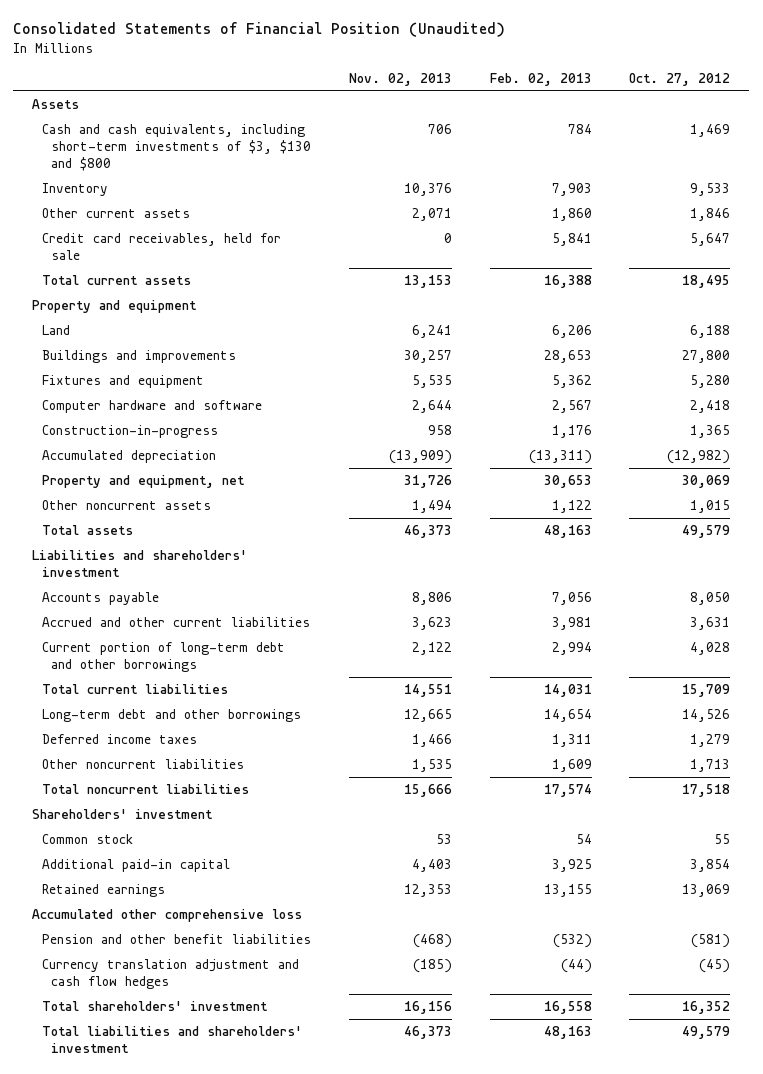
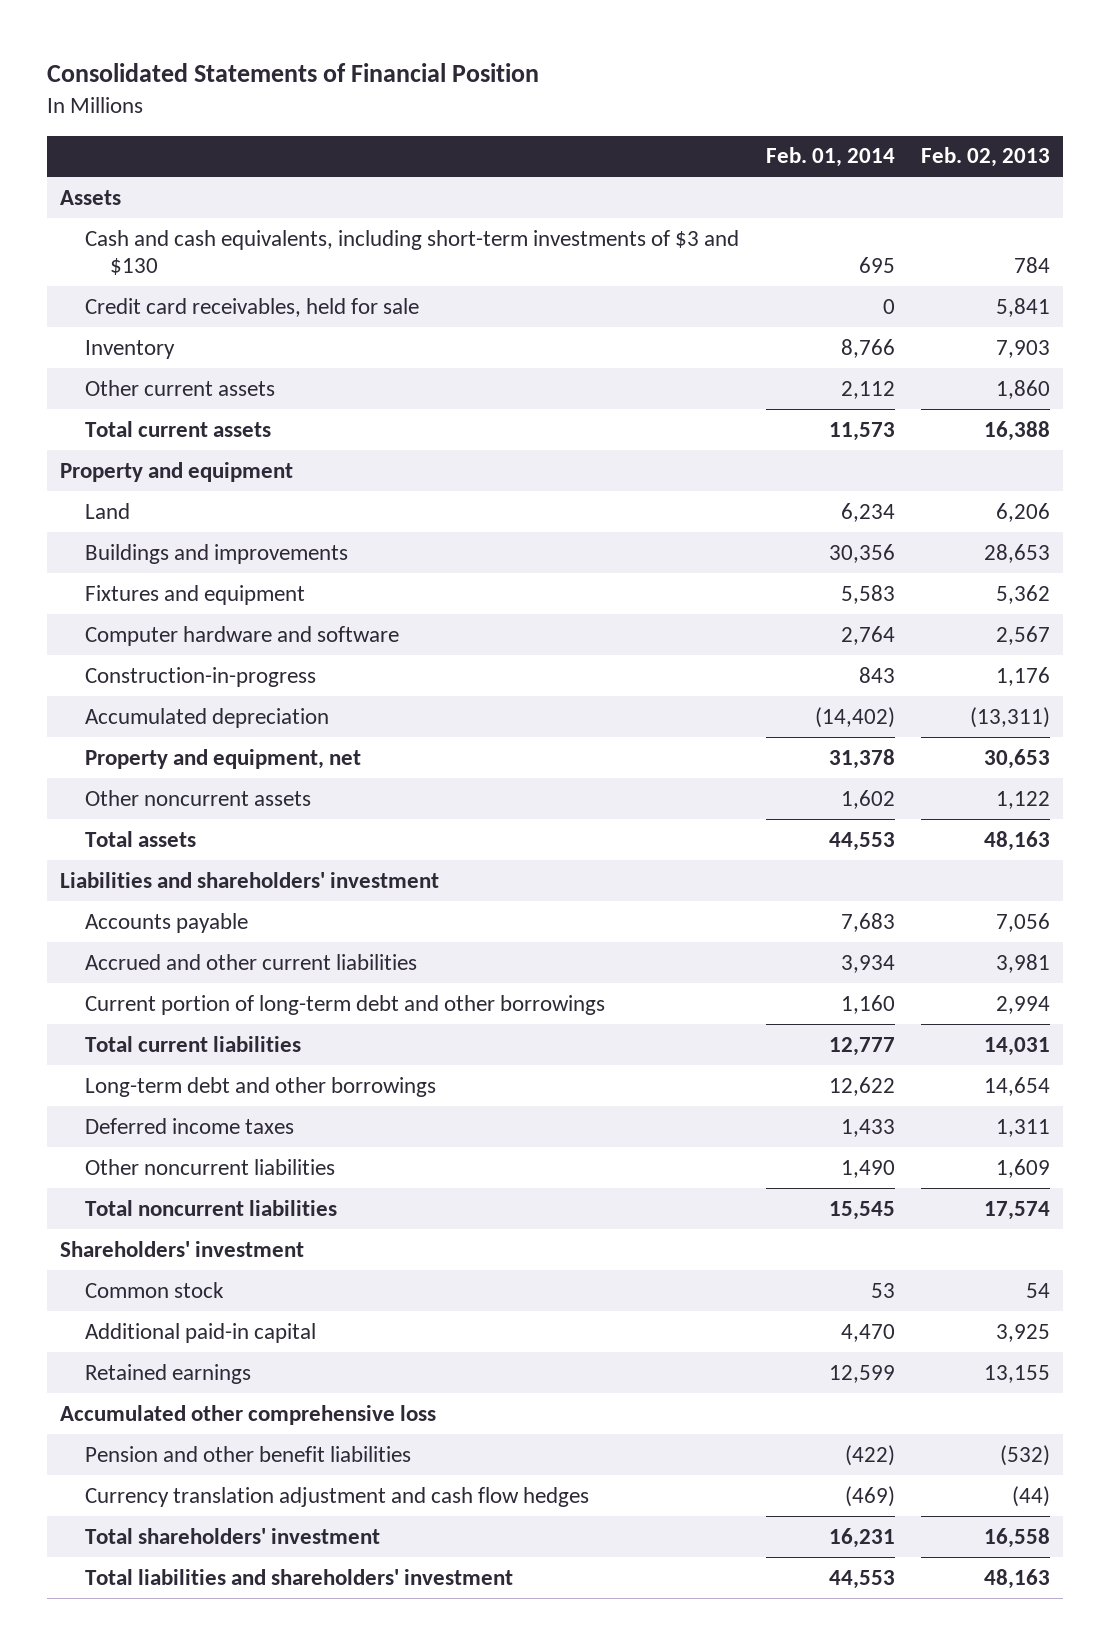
[13,22,506,38] Consolidated Statements of Financial Position (Unaudited) -> [47,63,540,83] Consolidated Statements of Financial Position
[349,73,453,87] Nov. 02, 2013 -> none
[629,73,731,87] Oct. 27, 2012 -> none
none -> [765,147,895,168] Feb. 01, 2014
[41,124,312,171] Cash and cash equivalents, including short-term investments of $3, $130 and $800 -> [85,229,740,276] Cash and cash equivalents, including short-term investments of $3 and $130
[41,233,281,260] Credit card receivables, held for sale -> [85,297,420,317] Credit card receivables, held for sale

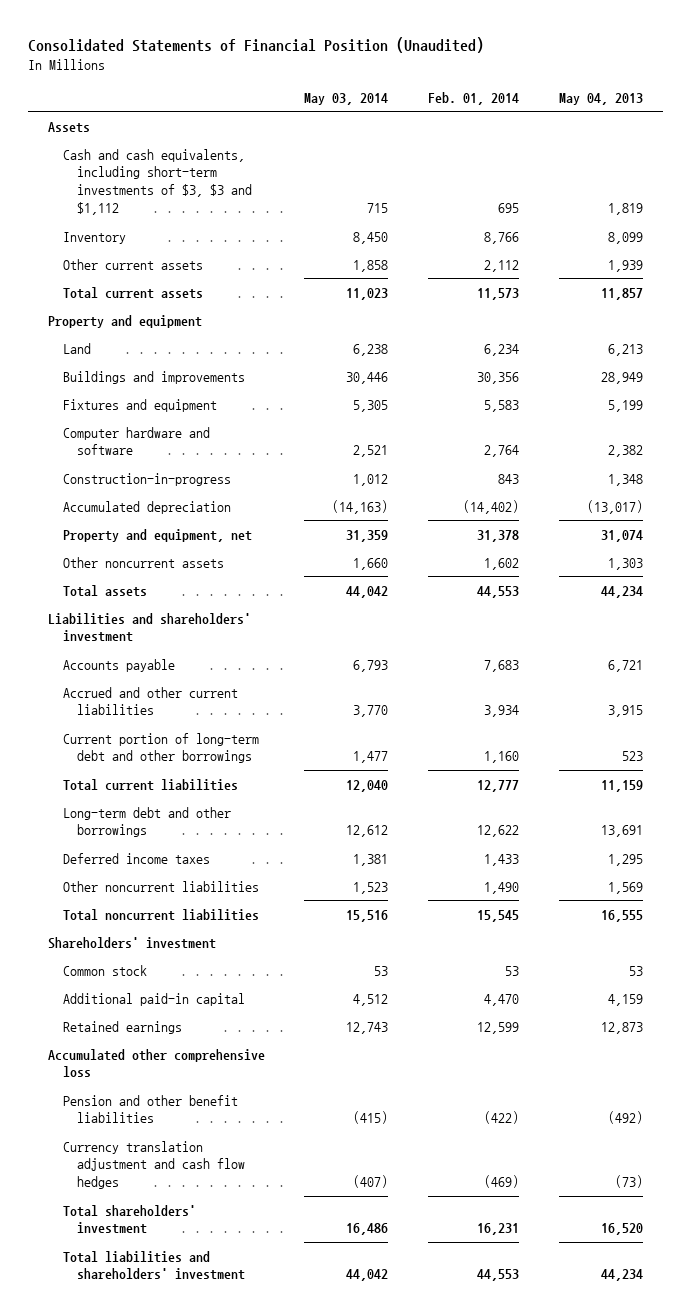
[47,63,540,83] Consolidated Statements of Financial Position -> [28,36,485,53] Consolidated Statements of Financial Position (Unaudited)
[921,147,1051,168] Feb. 02, 2013 -> none
none -> [304,92,389,105] May 03, 2014
none -> [558,92,643,105] May 04, 2013
[85,297,420,317] Credit card receivables, held for sale -> none
[85,229,740,276] Cash and cash equivalents, including short-term investments of $3 and $130 -> [62,148,253,216] Cash and cash equivalents, including short-term investments of $3, $3 and $1,112

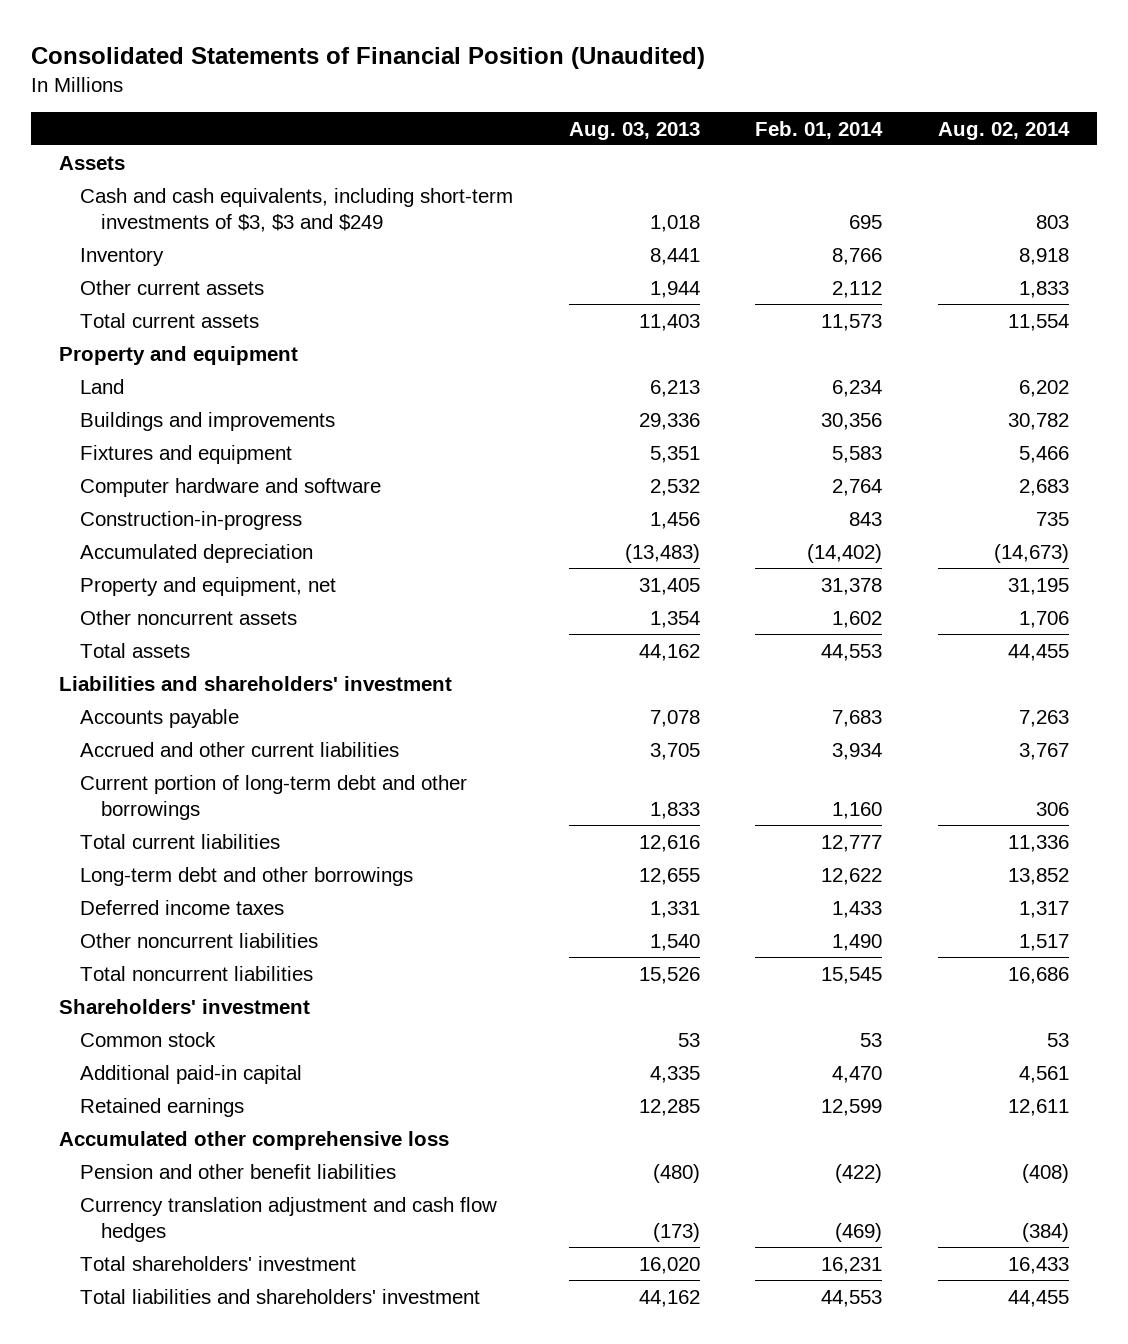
[304,92,389,105] May 03, 2014 -> none
[558,92,643,105] May 04, 2013 -> none
none -> [568,121,700,140] Aug. 03, 2013
none -> [938,121,1071,140] Aug. 02, 2014
[62,148,253,216] Cash and cash equivalents, including short-term investments of $3, $3 and $1,112 -> [80,187,514,232] Cash and cash equivalents, including short-term investments of $3, $3 and $249

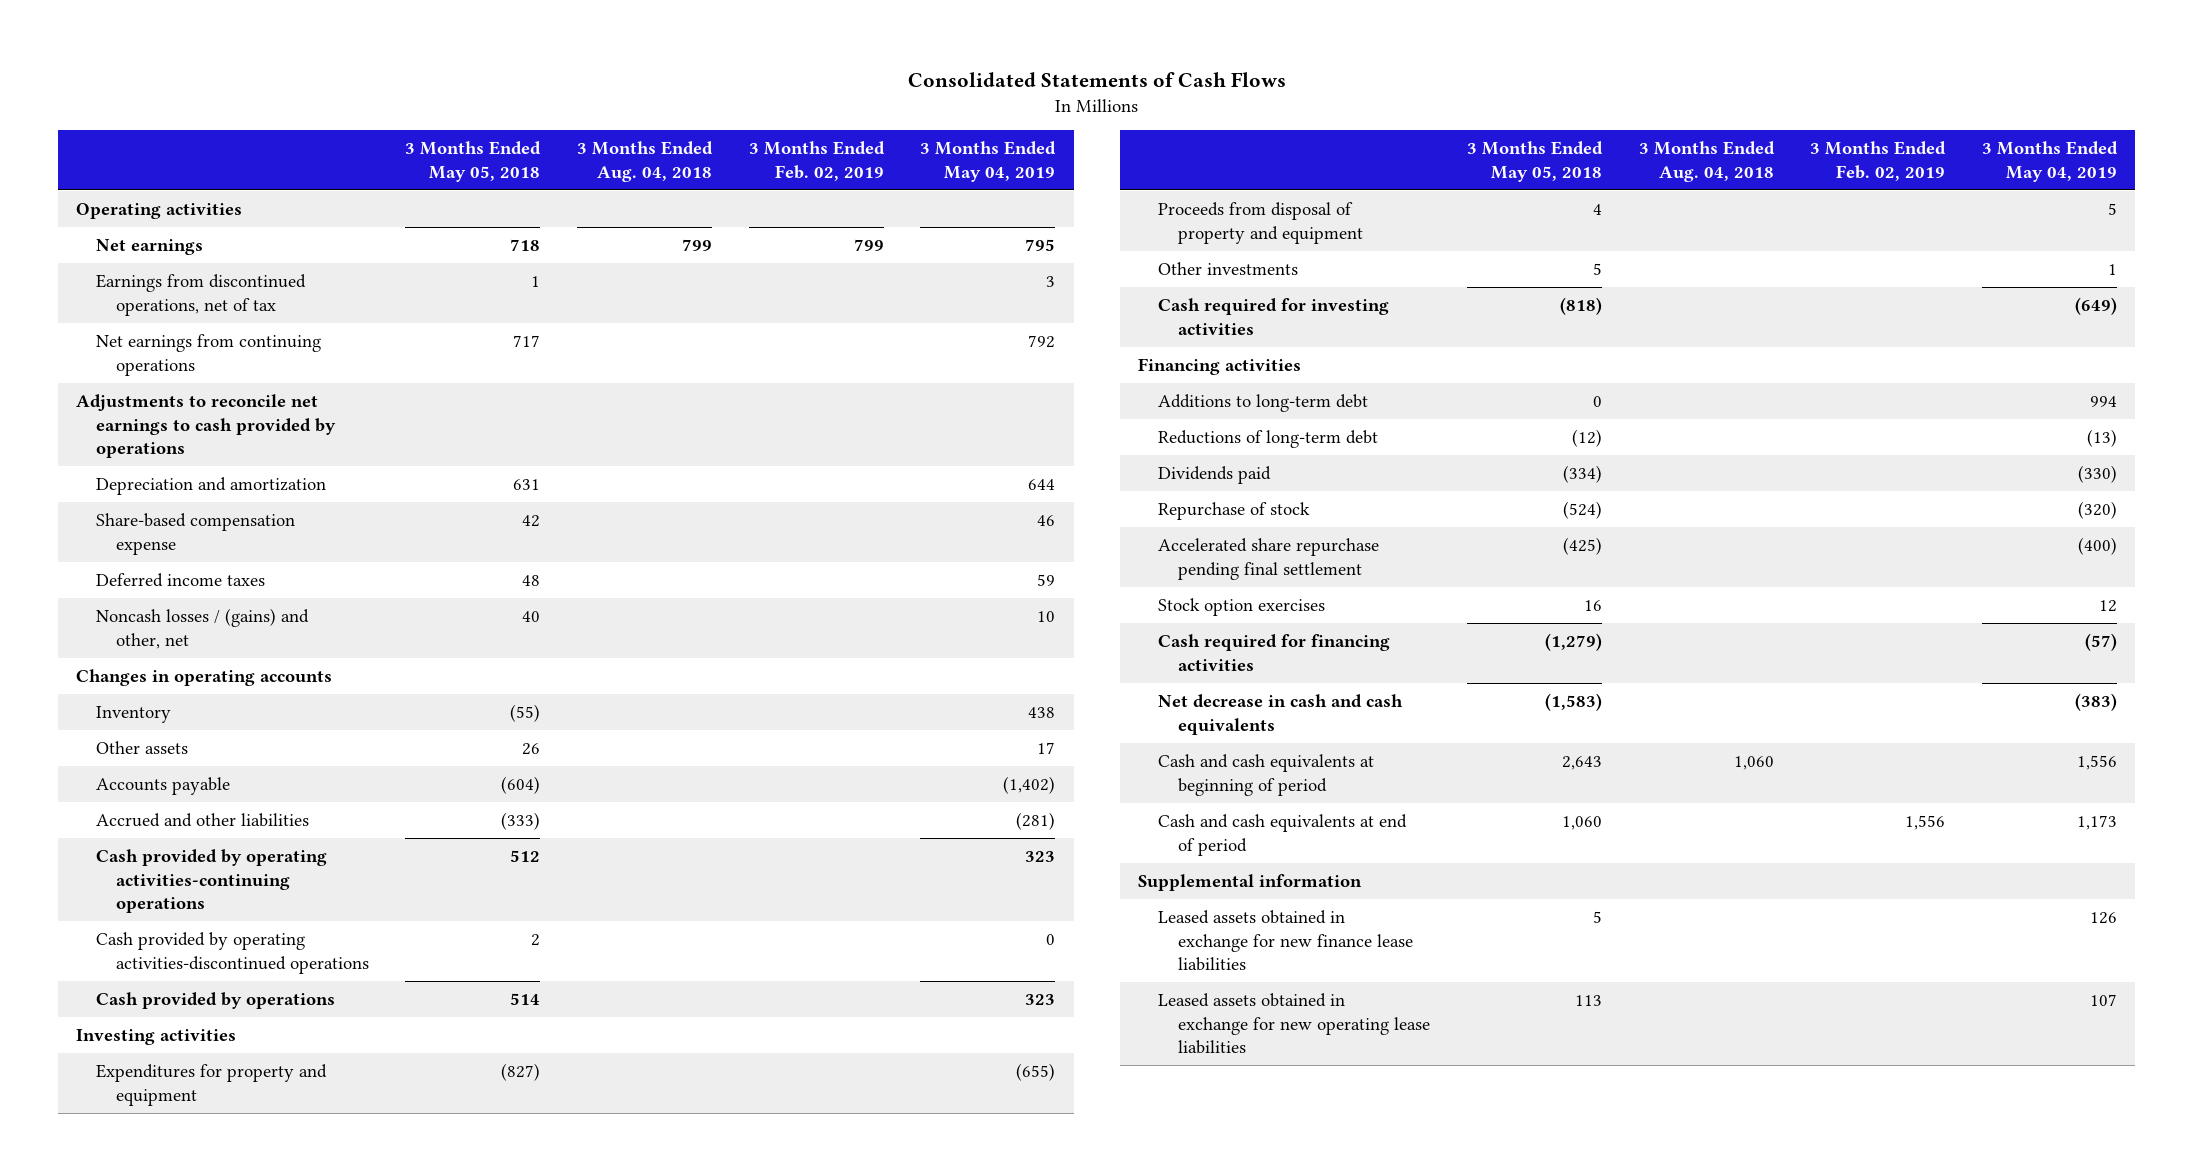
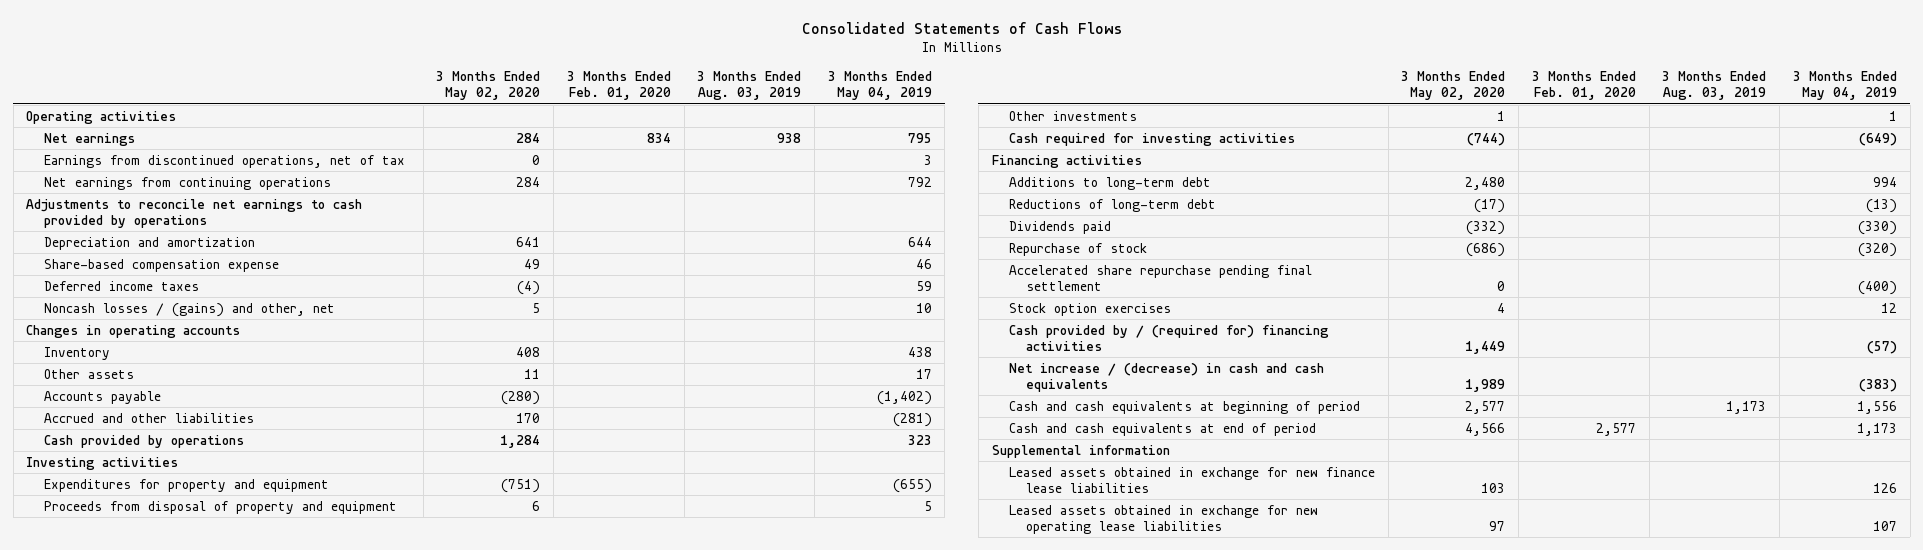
[405,141,542,182] 3 Months Ended May 05, 2018 -> none
[577,141,714,182] 3 Months Ended Aug. 04, 2018 -> none
[748,141,885,181] 3 Months Ended Feb. 02, 2019 -> none
none -> [436,70,541,101] 3 Months Ended May 02, 2020
none -> [566,70,671,101] 3 Months Ended Feb. 01, 2020
none -> [697,70,802,101] 3 Months Ended Aug. 03, 2019
[96,849,328,914] Cash provided by operating activities-continuing operations -> none
[96,932,369,974] Cash provided by operating activities-discontinued operations -> none
[1157,634,1390,671] Cash required for financing activities -> [1008,324,1329,352] Cash provided by / (required for) financing activities
[1157,694,1403,735] Net decrease in cash and cash equivalents -> [1008,362,1324,393] Net increase / (decrease) in cash and cash equivalents

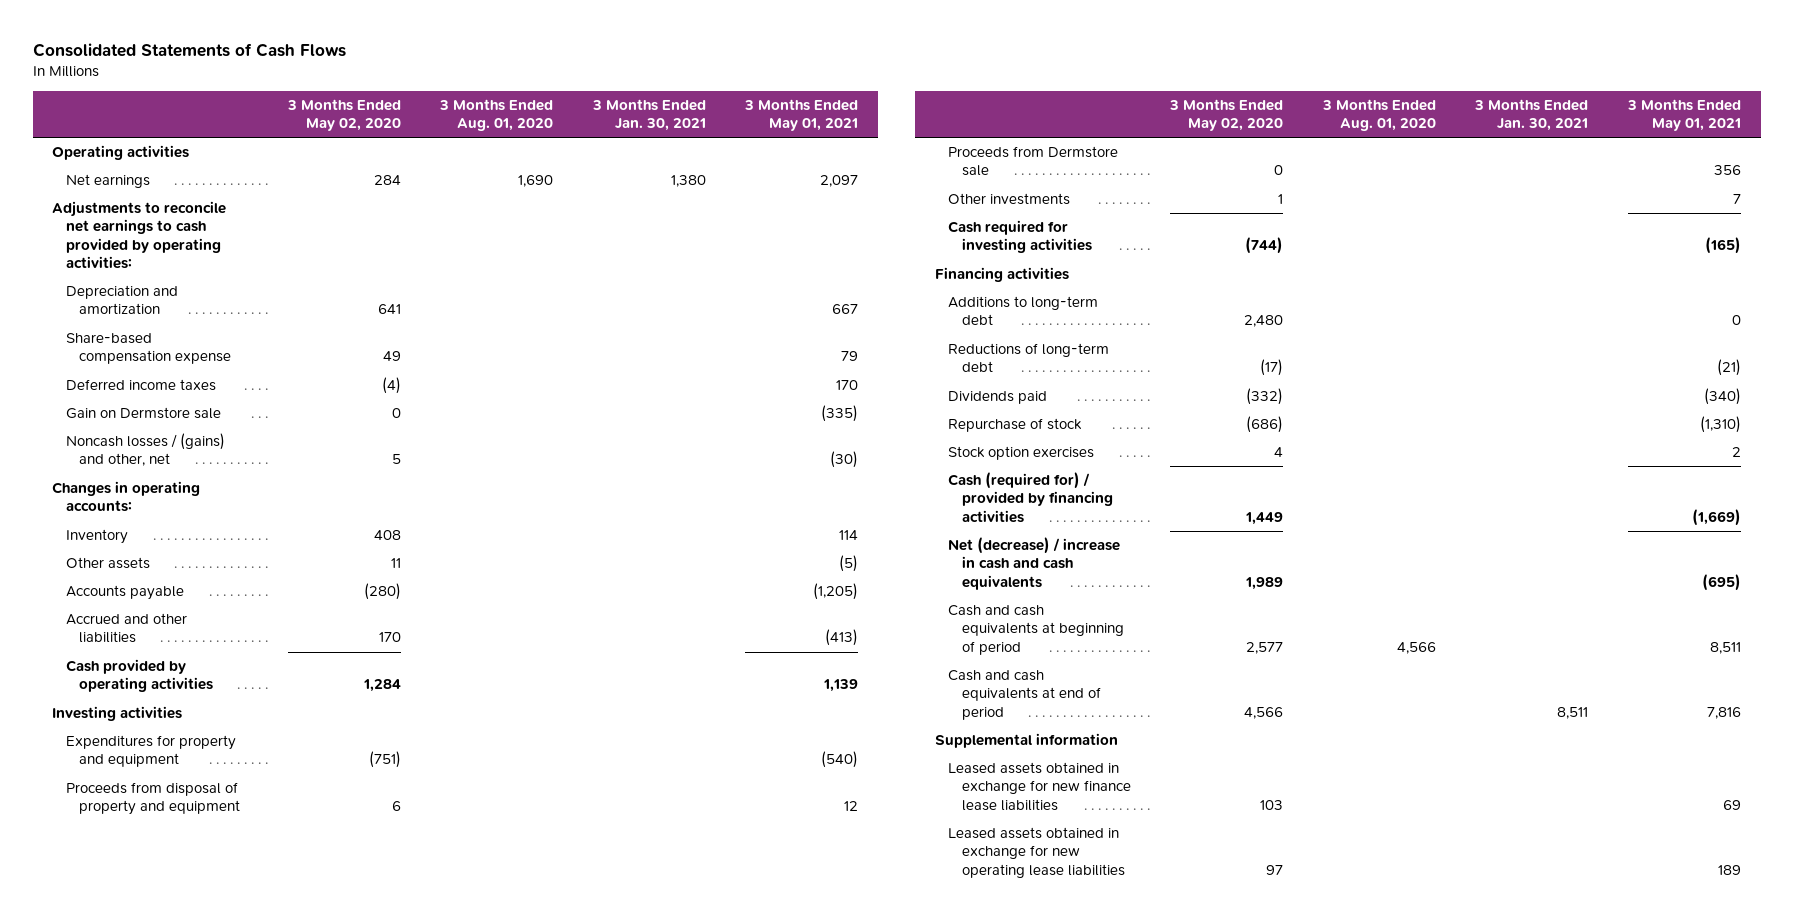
[566,70,671,101] 3 Months Ended Feb. 01, 2020 -> none
[697,70,802,101] 3 Months Ended Aug. 03, 2019 -> none
[827,70,932,101] 3 Months Ended May 04, 2019 -> none
none -> [439,98,554,131] 3 Months Ended Aug. 01, 2020
none -> [591,98,706,131] 3 Months Ended Jan. 30, 2021
none -> [744,98,859,131] 3 Months Ended May 01, 2021
[43,154,405,168] Earnings from discontinued operations, net of tax -> none
[43,176,331,190] Net earnings from continuing operations -> none
[26,198,363,229] Adjustments to reconcile net earnings to cash provided by operations -> [52,201,227,270] Adjustments to reconcile net earnings to cash provided by operating activities:
none -> [65,407,221,420] Gain on Dermstore sale
[26,324,241,338] Changes in operating accounts -> [52,481,201,513] Changes in operating accounts:
[43,434,244,448] Cash provided by operations -> [65,659,214,693] Cash provided by operating activities
none -> [948,146,1119,177] Proceeds from Dermstore sale
[1008,264,1312,292] Accelerated share repurchase pending final settlement -> none
[1008,324,1329,352] Cash provided by / (required for) financing activities -> [948,472,1113,523] Cash (required for) / provided by financing activities
[1008,362,1324,393] Net increase / (decrease) in cash and cash equivalents -> [948,537,1121,590] Net (decrease) / increase in cash and cash equivalents

